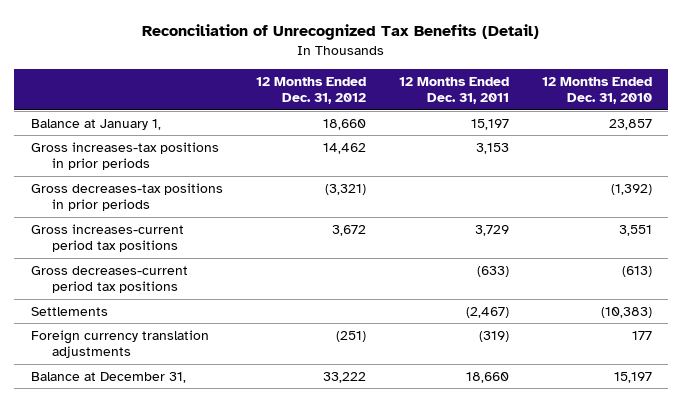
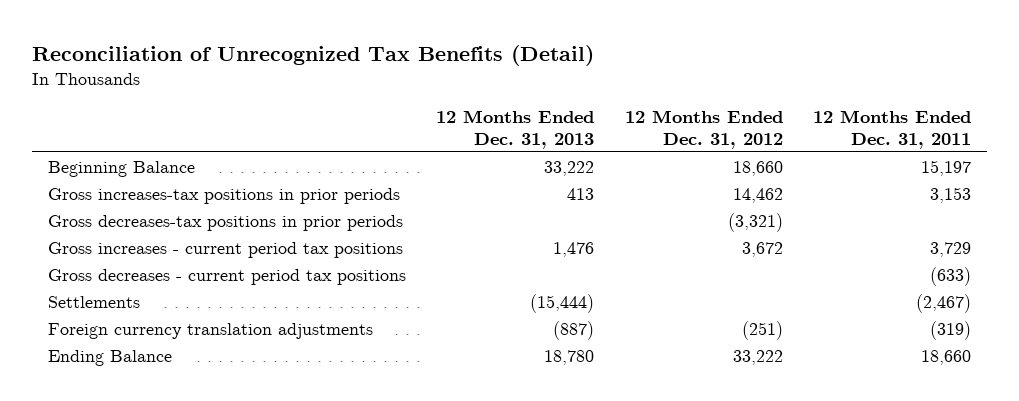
[541,76,652,105] 12 Months Ended Dec. 31, 2010 -> none
none -> [436,109,595,149] 12 Months Ended Dec. 31, 2013
[30,118,161,130] Balance at January 1, -> [47,160,195,177] Beginning Balance
[30,223,184,253] Gross increases-current period tax positions -> [47,241,403,258] Gross increases - current period tax positions
[30,265,188,294] Gross decreases-current period tax positions -> [47,268,406,285] Gross decreases - current period tax positions
[30,371,186,383] Balance at December 31, -> [47,349,172,366] Ending Balance

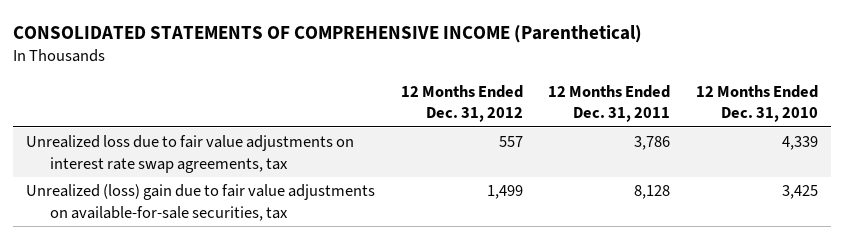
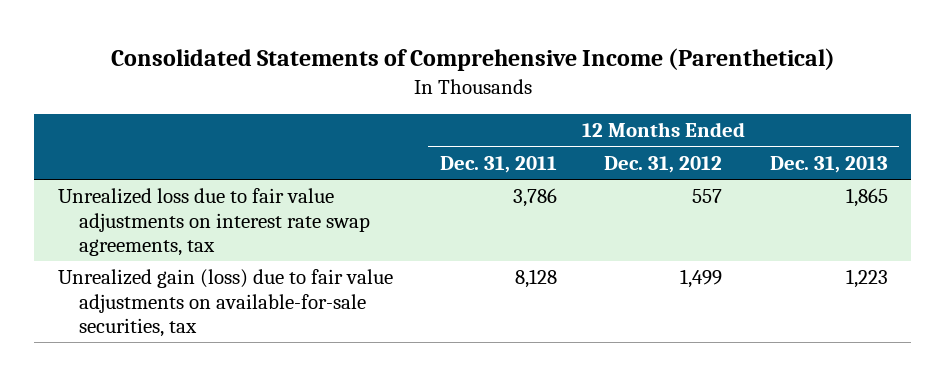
[13,24,643,43] CONSOLIDATED STATEMENTS OF COMPREHENSIVE INCOME (Parenthetical) -> [110,48,835,72] Consolidated Statements of Comprehensive Income (Parenthetical)
[695,84,818,122] 12 Months Ended Dec. 31, 2010 -> none
none -> [769,155,888,173] Dec. 31, 2013
[26,184,376,221] Unrealized (loss) gain due to fair value adjustments on available-for-sale securities, tax -> [58,269,394,338] Unrealized gain (loss) due to fair value adjustments on available-for-sale securities, tax

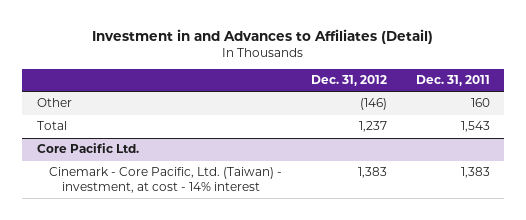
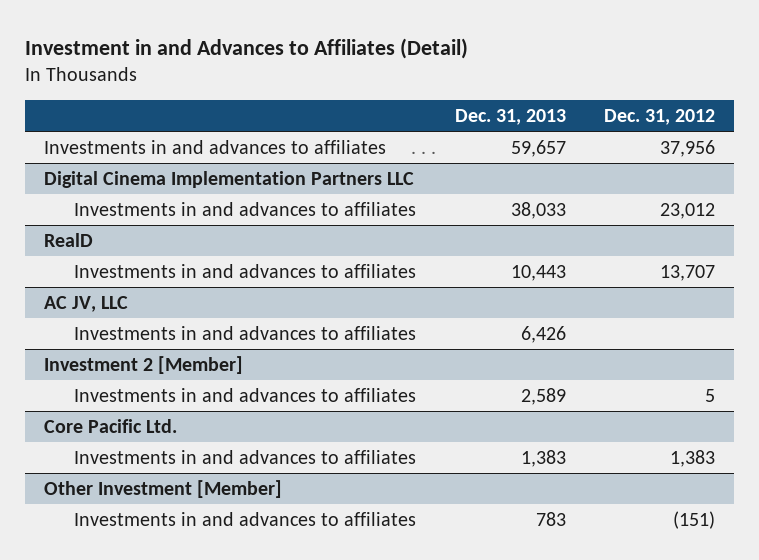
[415,75,490,87] Dec. 31, 2011 -> none
none -> [454,109,566,126] Dec. 31, 2013
[36,98,72,108] Other -> none
[36,121,67,131] Total -> none
none -> [44,139,387,154] Investments in and advances to affiliates
none -> [44,170,415,188] Digital Cinema Implementation Partners LLC
none -> [74,201,417,216] Investments in and advances to affiliates
none -> [44,232,94,247] RealD
none -> [74,263,417,278] Investments in and advances to affiliates
none -> [44,295,129,312] AC JV, LLC
none -> [74,325,417,340] Investments in and advances to affiliates
none -> [44,355,244,374] Investment 2 [Member]
none -> [74,387,417,402] Investments in and advances to affiliates
[49,167,283,193] Cinemark - Core Pacific, Ltd. (Taiwan) - investment, at cost - 14% interest -> [74,449,417,464] Investments in and advances to affiliates
none -> [44,479,283,498] Other Investment [Member]
none -> [74,511,417,526] Investments in and advances to affiliates

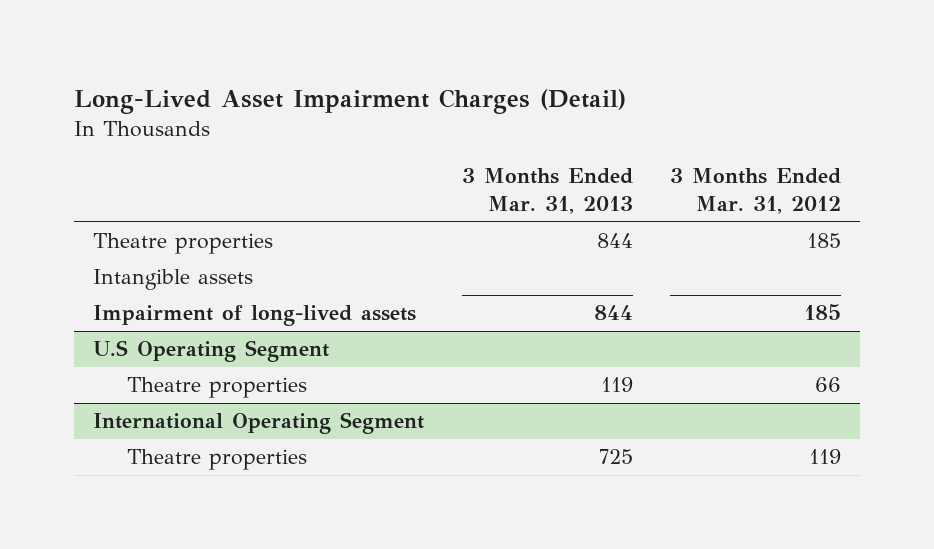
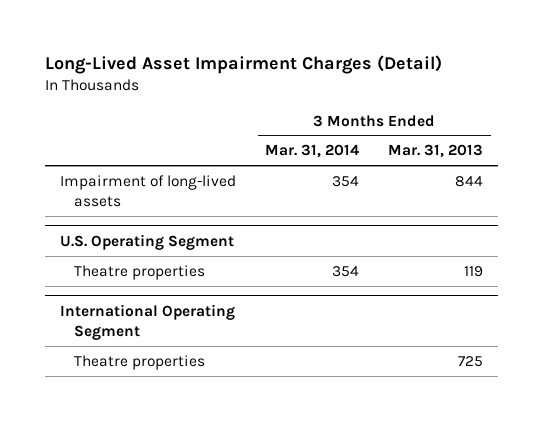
[670,168,842,214] 3 Months Ended Mar. 31, 2012 -> none
none -> [265,144,360,159] Mar. 31, 2014
[92,233,273,255] Theatre properties -> none
[92,269,253,291] Intangible assets -> none
[92,340,329,363] U.S Operating Segment -> [59,233,234,250] U.S. Operating Segment

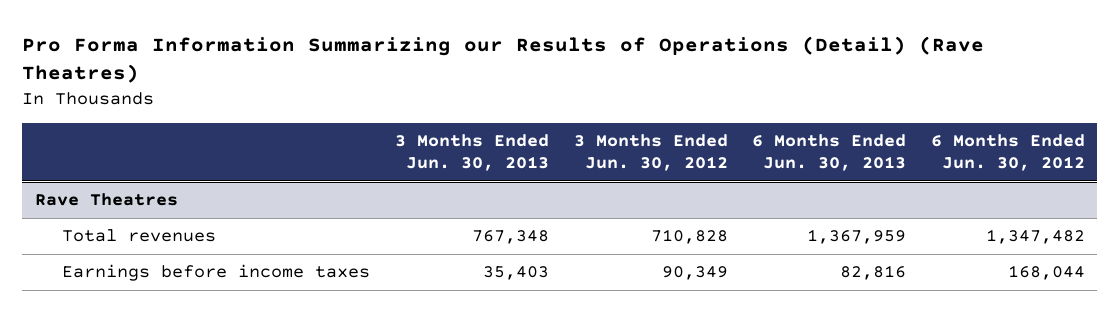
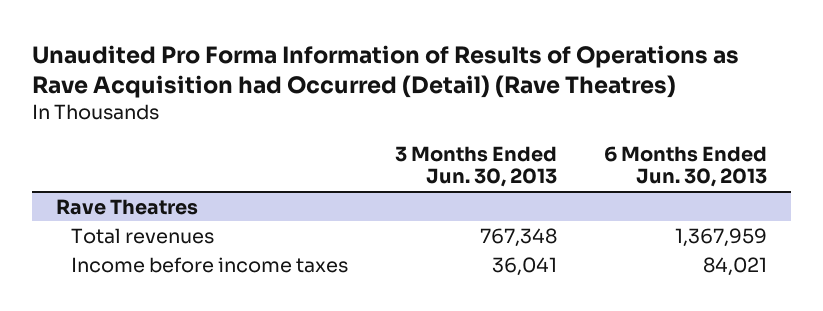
[22,35,985,84] Pro Forma Information Summarizing our Results of Operations (Detail) (Rave Theatres) -> [32,44,740,98] Unaudited Pro Forma Information of Results of Operations as Rave Acquisition had Occurred (Detail) (Rave Theatres)
[573,134,728,172] 3 Months Ended Jun. 30, 2012 -> none
[931,134,1086,172] 6 Months Ended Jun. 30, 2012 -> none
[62,264,371,282] Earnings before income taxes -> [71,256,349,273] Income before income taxes
[483,266,550,281] 35,403 -> [492,256,558,276] 36,041
[840,265,907,281] 82,816 -> [703,256,768,276] 84,021

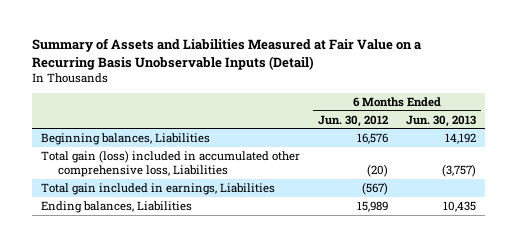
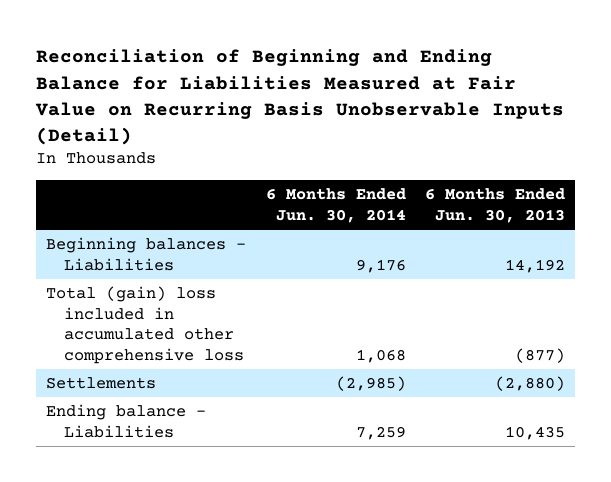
[31,38,422,70] Summary of Assets and Liabilities Measured at Fair Value on a Recurring Basis Unobservable Inputs (Detail) -> [35,49,565,145] Reconciliation of Beginning and Ending Balance for Liabilities Measured at Fair Value on Recurring Basis Unobservable Inputs (Detail)
[317,114,388,127] Jun. 30, 2012 -> none
none -> [265,188,406,223] 6 Months Ended Jun. 30, 2014
[40,182,275,195] Total gain included in earnings, Liabilities -> none
[40,132,210,145] Beginning balances, Liabilities -> [46,236,247,271] Beginning balances - Liabilities
[40,149,300,177] Total gain (loss) included in accumulated other comprehensive loss, Liabilities -> [46,285,245,365] Total (gain) loss included in accumulated other comprehensive loss
[441,163,476,177] (3,757) -> [515,348,566,364] (877)
none -> [46,376,157,389] Settlements
[40,200,192,213] Ending balances, Liabilities -> [46,403,207,438] Ending balance - Liabilities

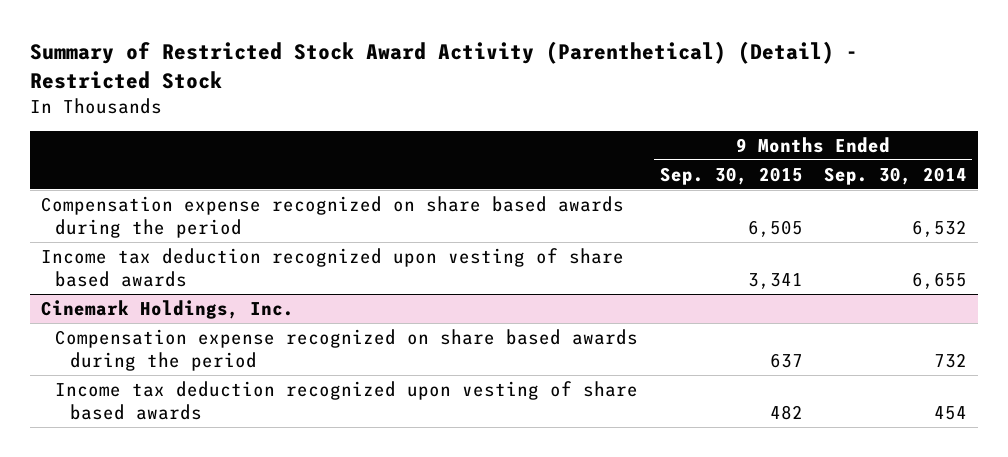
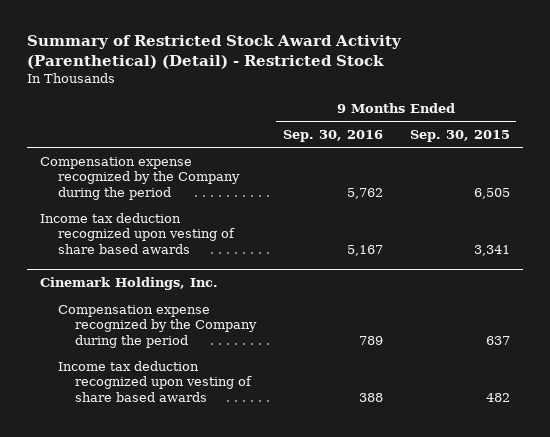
[824,166,968,185] Sep. 30, 2014 -> none
none -> [283,130,384,143] Sep. 30, 2016
[41,195,625,238] Compensation expense recognized on share based awards during the period -> [39,156,240,201] Compensation expense recognized by the Company during the period
[55,328,639,371] Compensation expense recognized on share based awards during the period -> [57,304,258,349] Compensation expense recognized by the Company during the period

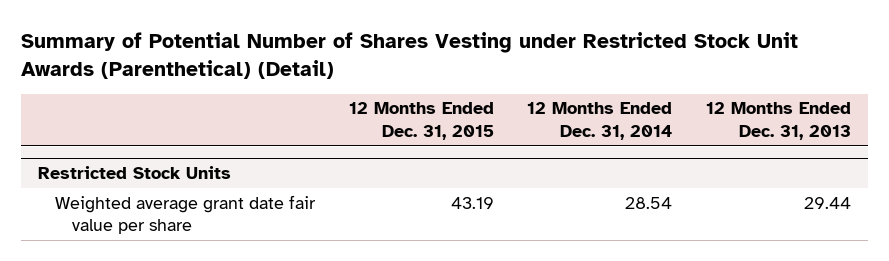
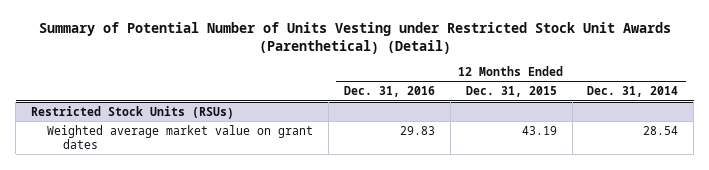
[20,32,798,79] Summary of Potential Number of Shares Vesting under Restricted Stock Unit Awards (Parenthetical) (Detail) -> [38,22,671,55] Summary of Potential Number of Units Vesting under Restricted Stock Unit Awards (Parenthetical) (Detail)
[706,102,852,141] 12 Months Ended Dec. 31, 2013 -> none
none -> [343,86,435,98] Dec. 31, 2016
[37,166,231,180] Restricted Stock Units -> [30,105,234,119] Restricted Stock Units (RSUs)
[54,194,316,235] Weighted average grant date fair value per share -> [46,124,313,150] Weighted average market value on grant dates

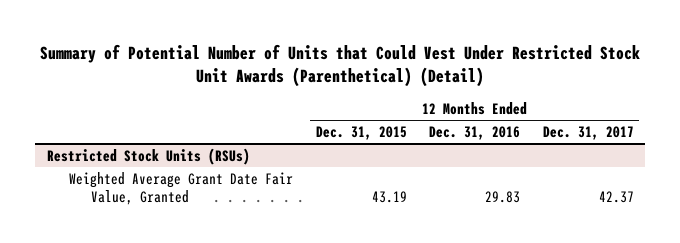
[38,22,671,55] Summary of Potential Number of Units Vesting under Restricted Stock Unit Awards (Parenthetical) (Detail) -> [40,43,641,87] Summary of Potential Number of Units that Could Vest Under Restricted Stock Unit Awards (Parenthetical) (Detail)
[587,86,679,98] Dec. 31, 2014 -> none
none -> [542,125,634,140] Dec. 31, 2017
[46,124,313,150] Weighted average market value on grant dates -> [68,171,293,206] Weighted Average Grant Date Fair Value, Granted

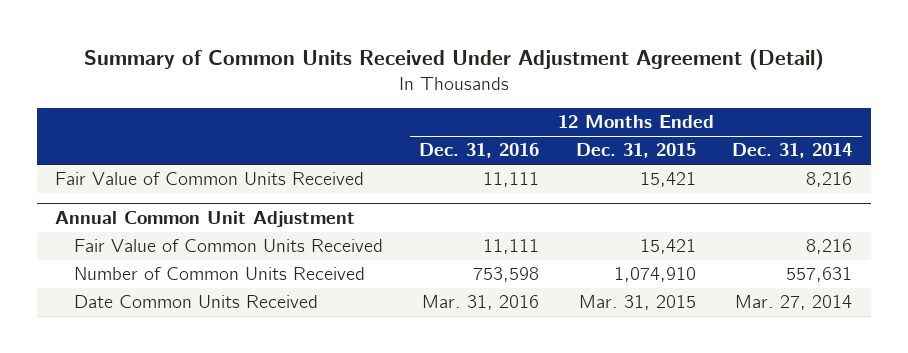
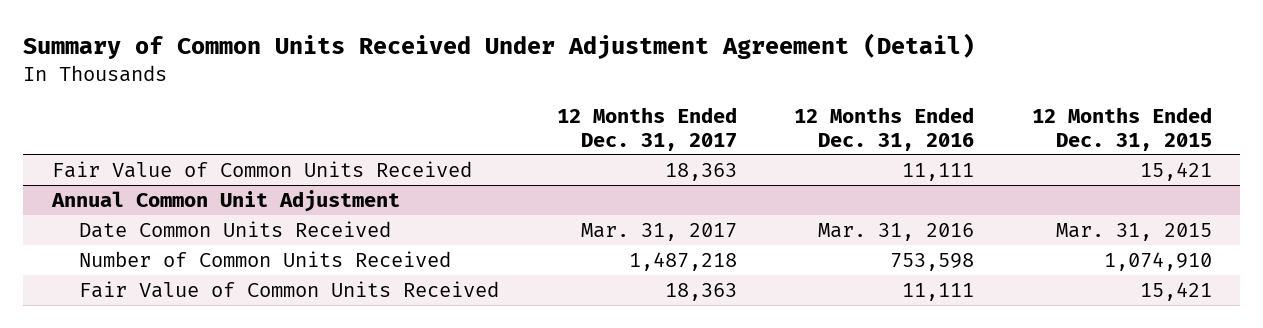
[732,143,853,159] Dec. 31, 2014 -> none
none -> [556,107,737,151] 12 Months Ended Dec. 31, 2017
[73,267,365,281] Number of Common Units Received -> [79,250,452,267] Number of Common Units Received
[73,239,383,253] Fair Value of Common Units Received -> [79,280,500,298] Fair Value of Common Units Received

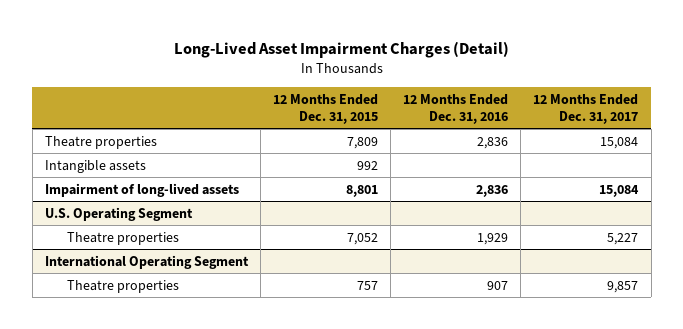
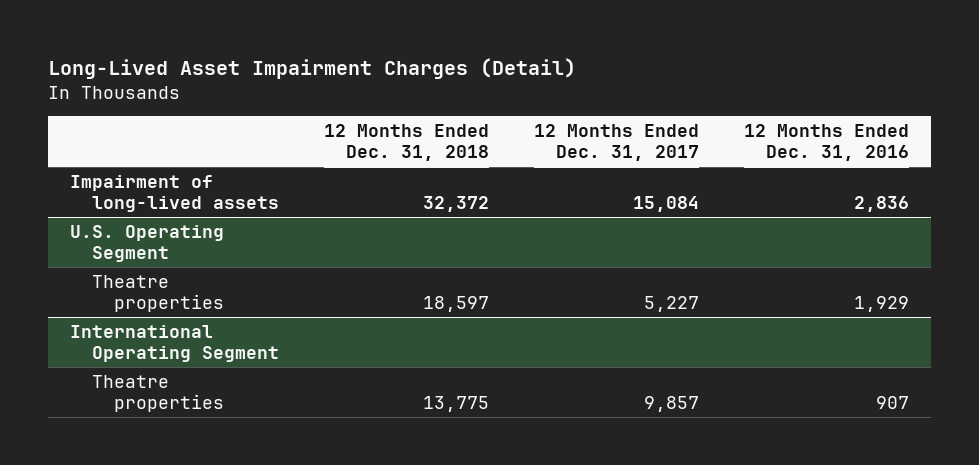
[273,94,379,124] 12 Months Ended Dec. 31, 2015 -> none
none -> [324,124,490,161] 12 Months Ended Dec. 31, 2018
[44,135,157,149] Theatre properties -> none
[44,159,146,173] Intangible assets -> none

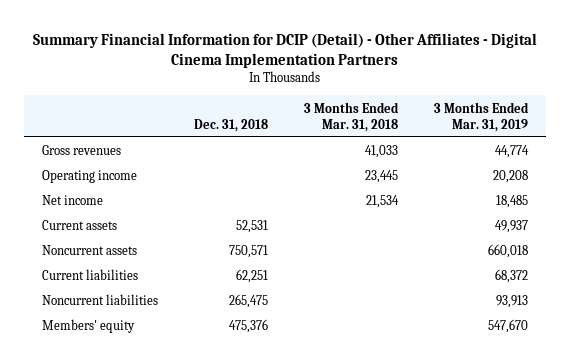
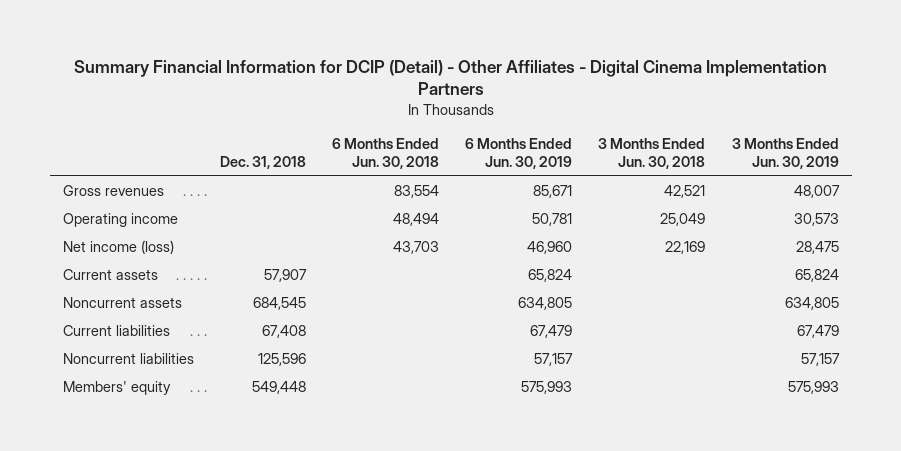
[304,101,400,132] 3 Months Ended Mar. 31, 2018 -> none
[433,101,529,132] 3 Months Ended Mar. 31, 2019 -> none
none -> [332,138,440,170] 6 Months Ended Jun. 30, 2018
none -> [465,138,573,170] 6 Months Ended Jun. 30, 2019
none -> [598,138,706,170] 3 Months Ended Jun. 30, 2018
none -> [731,138,839,170] 3 Months Ended Jun. 30, 2019
[42,195,104,206] Net income -> [62,240,174,255] Net income (loss)
[236,220,269,234] 52,531 -> [264,269,308,283] 57,907
[229,245,269,259] 750,571 -> [253,297,307,311] 684,545
[236,269,269,284] 62,251 -> [262,325,307,339] 67,408
[229,294,269,309] 265,475 -> [258,353,307,367] 125,596
[229,319,269,334] 475,376 -> [252,381,307,395] 549,448

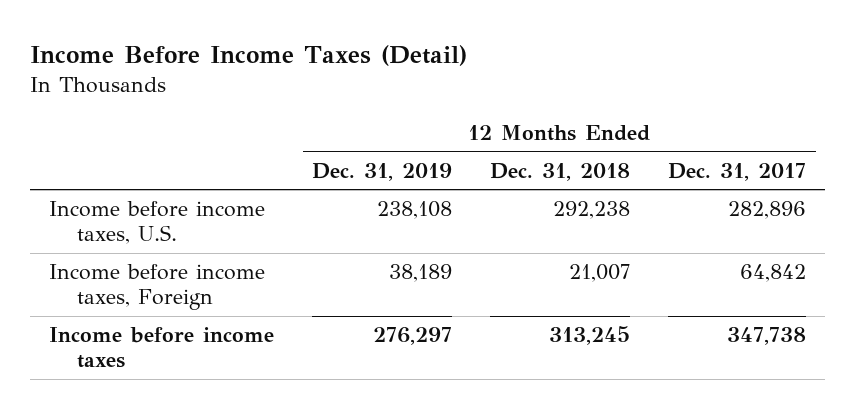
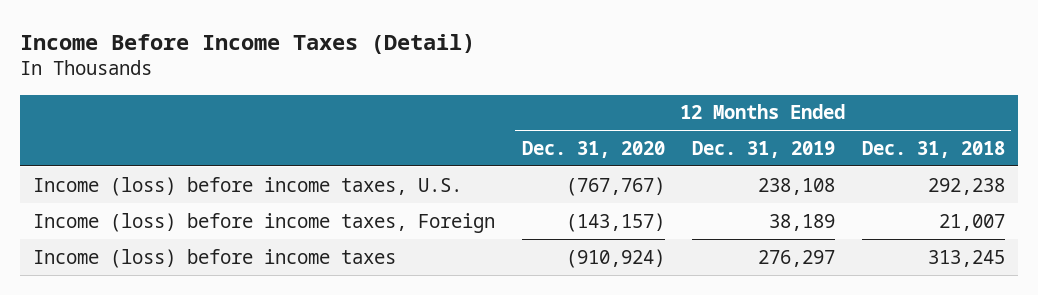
[668,162,807,181] Dec. 31, 2017 -> none
none -> [521,140,665,158] Dec. 31, 2020
[48,201,265,245] Income before income taxes, U.S. -> [33,176,463,196] Income (loss) before income taxes, U.S.
[48,264,265,311] Income before income taxes, Foreign -> [33,212,496,233] Income (loss) before income taxes, Foreign
[48,327,274,369] Income before income taxes -> [33,248,397,268] Income (loss) before income taxes

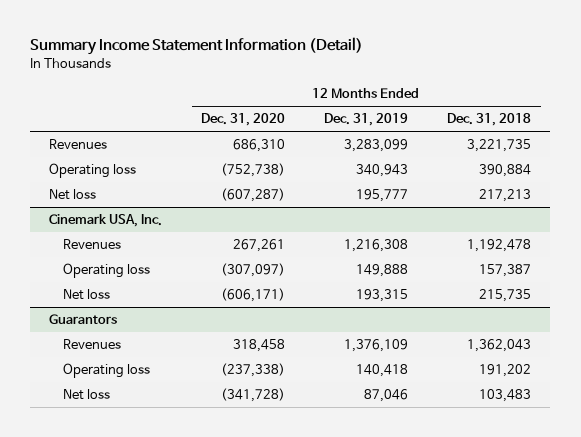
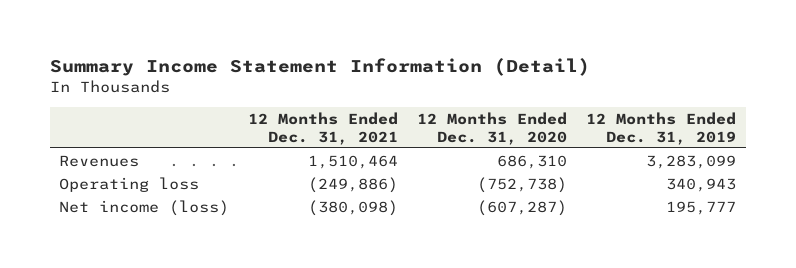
[447,113,532,127] Dec. 31, 2018 -> none
none -> [248,111,399,145] 12 Months Ended Dec. 31, 2021
[49,214,163,228] Cinemark USA, Inc. -> none
[63,239,122,250] Revenues -> none
[63,263,151,279] Operating loss -> none
[63,289,111,301] Net loss -> none
[49,314,118,325] Guarantors -> none
[63,339,122,350] Revenues -> none
[63,363,151,379] Operating loss -> none
[63,389,111,401] Net loss -> none
[49,189,97,201] Net loss -> [59,199,230,216] Net income (loss)

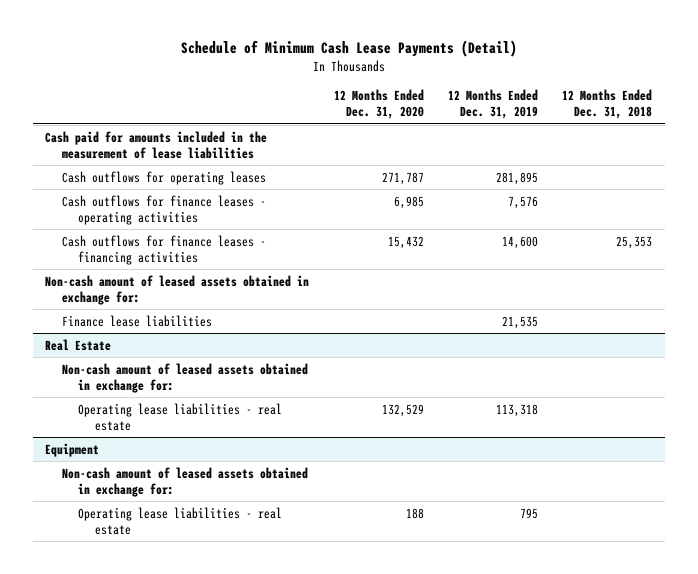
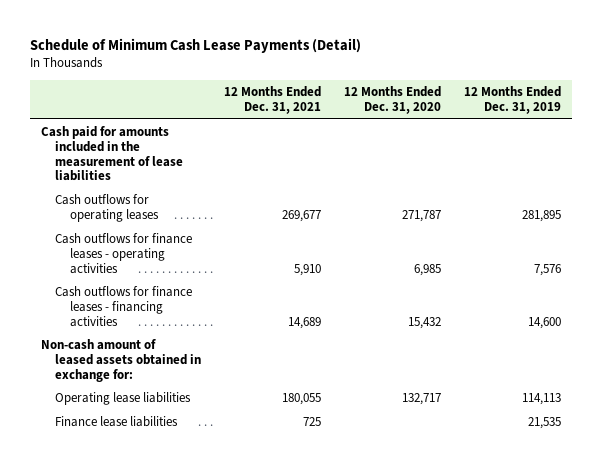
[562,89,653,120] 12 Months Ended Dec. 31, 2018 -> none
none -> [224,86,322,114] 12 Months Ended Dec. 31, 2021
none -> [55,392,192,406] Operating lease liabilities
[45,338,112,351] Real Estate -> none
[61,362,308,393] Non-cash amount of leased assets obtained in exchange for: -> none
[78,402,283,431] Operating lease liabilities - real estate -> none
[45,442,100,457] Equipment -> none
[61,466,308,497] Non-cash amount of leased assets obtained in exchange for: -> none
[78,506,283,535] Operating lease liabilities - real estate -> none

